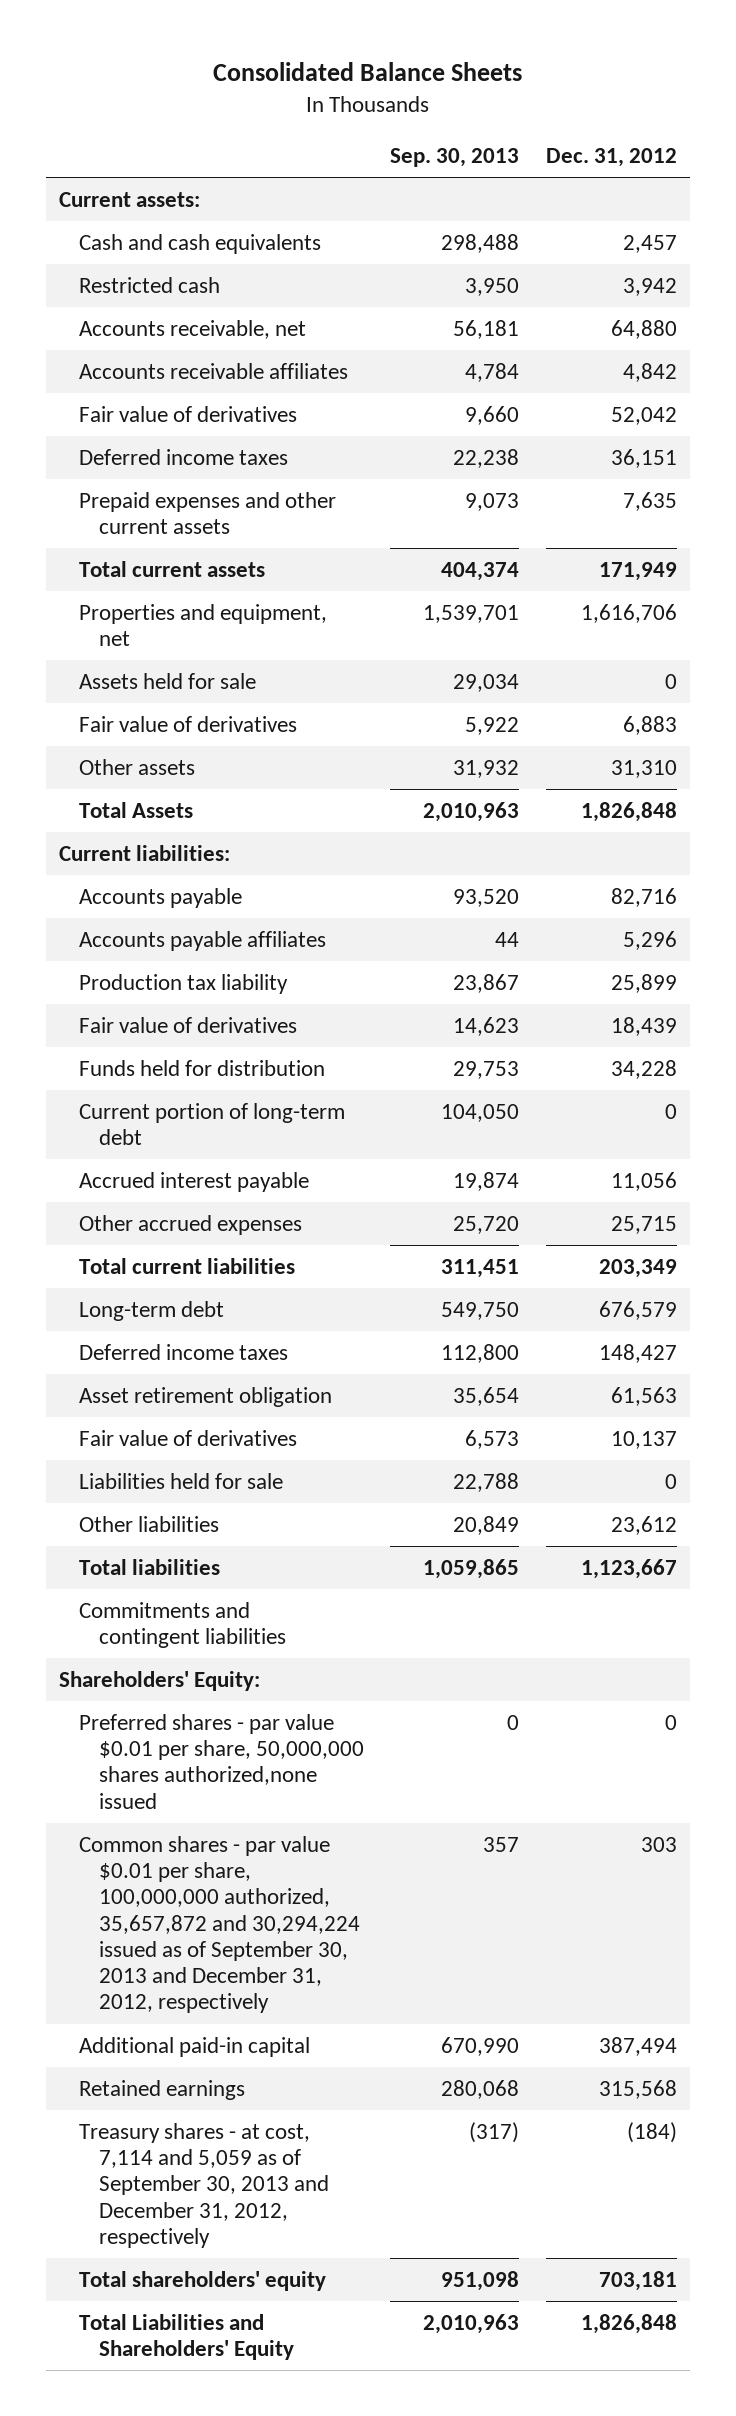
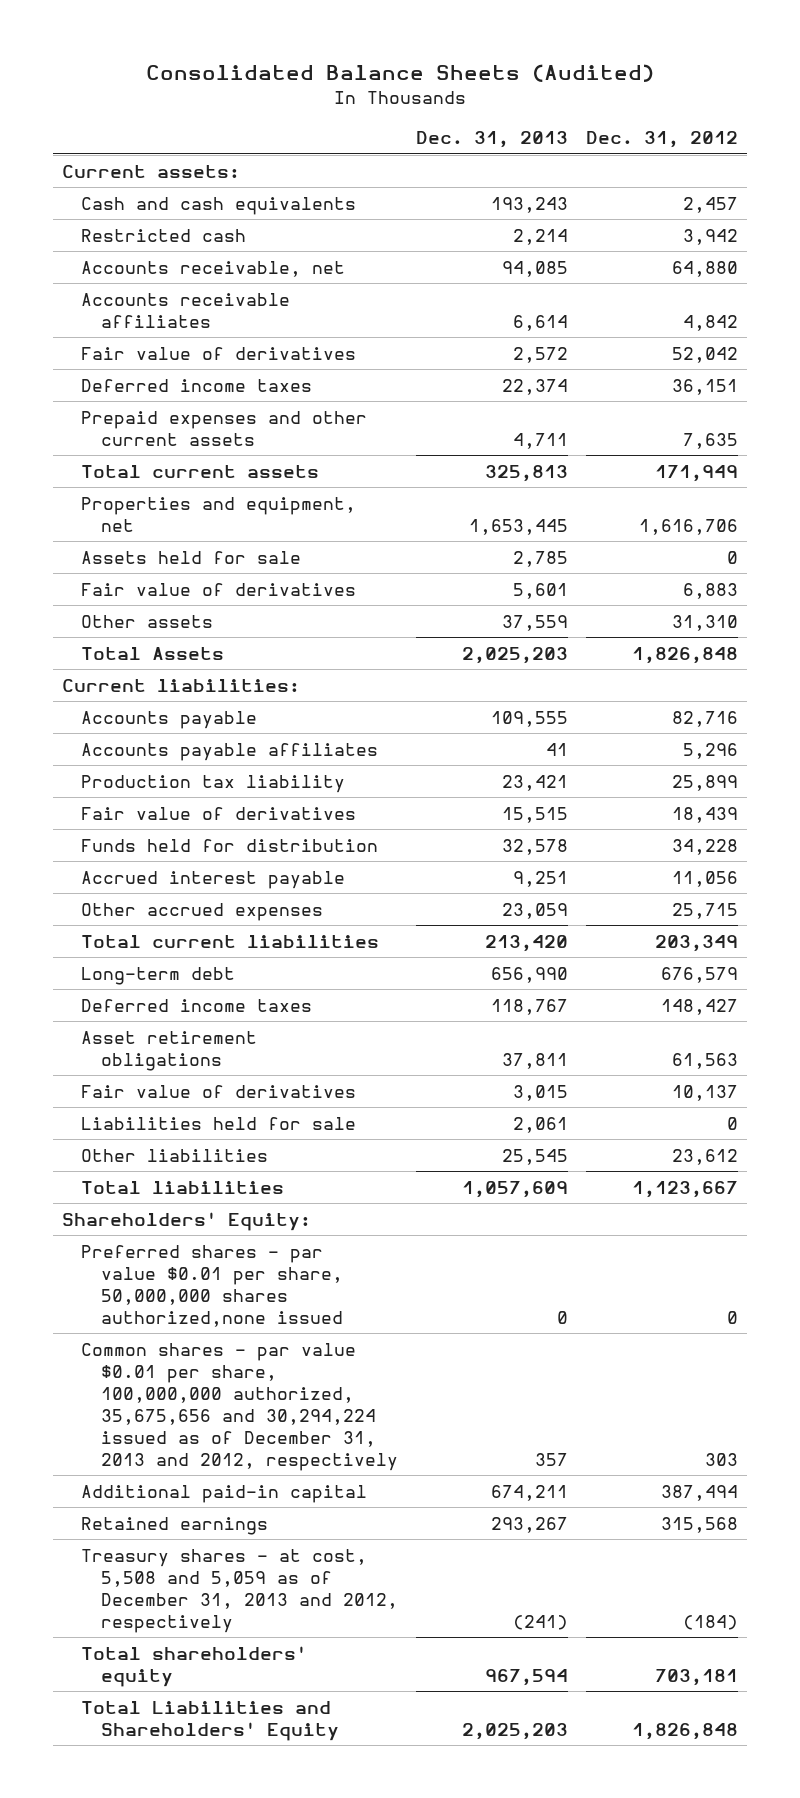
[213,62,523,82] Consolidated Balance Sheets -> [146,63,655,82] Consolidated Balance Sheets (Audited)
[390,147,520,167] Sep. 30, 2013 -> none
none -> [416,131,569,149] Dec. 31, 2013
[79,1102,346,1146] Current portion of long-term debt -> none
[79,1386,333,1407] Asset retirement obligation -> [81,1030,258,1071] Asset retirement obligations
[79,1601,287,1649] Commitments and contingent liabilities -> none
[79,1835,361,2014] Common shares - par value $0.01 per share, 100,000,000 authorized, 35,657,872 and 30,294,224 issued as of September 30, 2013 and December 31, 2012, respectively -> [81,1342,399,1471] Common shares - par value $0.01 per share, 100,000,000 authorized, 35,675,656 and 30,294,224 issued as of December 31, 2013 and 2012, respectively
[79,2122,330,2248] Treasury shares - at cost, 7,114 and 5,059 as of September 30, 2013 and December 31, 2012, respectively -> [81,1548,399,1633] Treasury shares - at cost, 5,508 and 5,059 as of December 31, 2013 and 2012, respectively

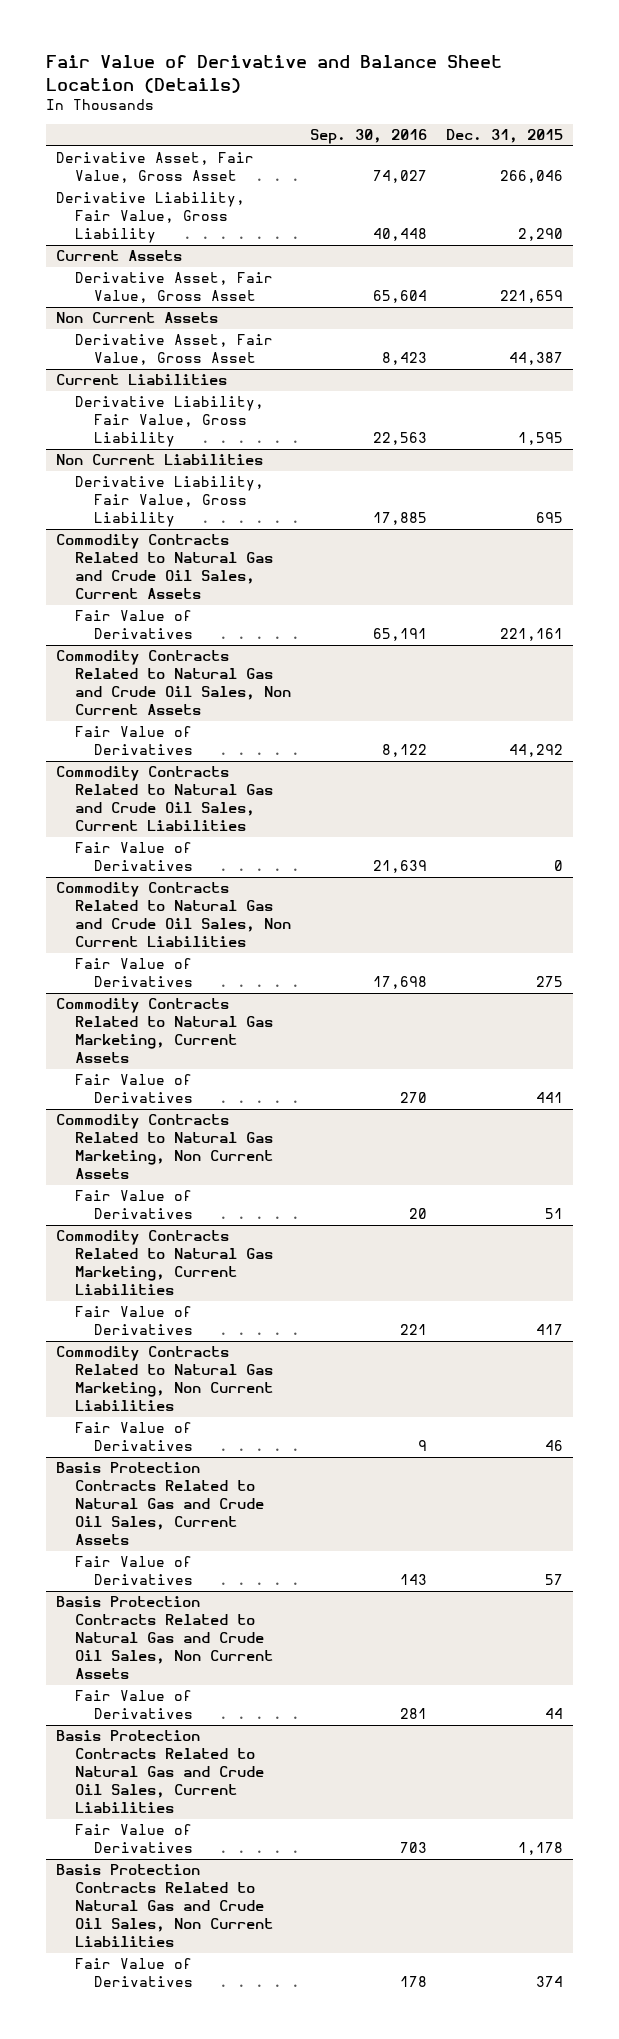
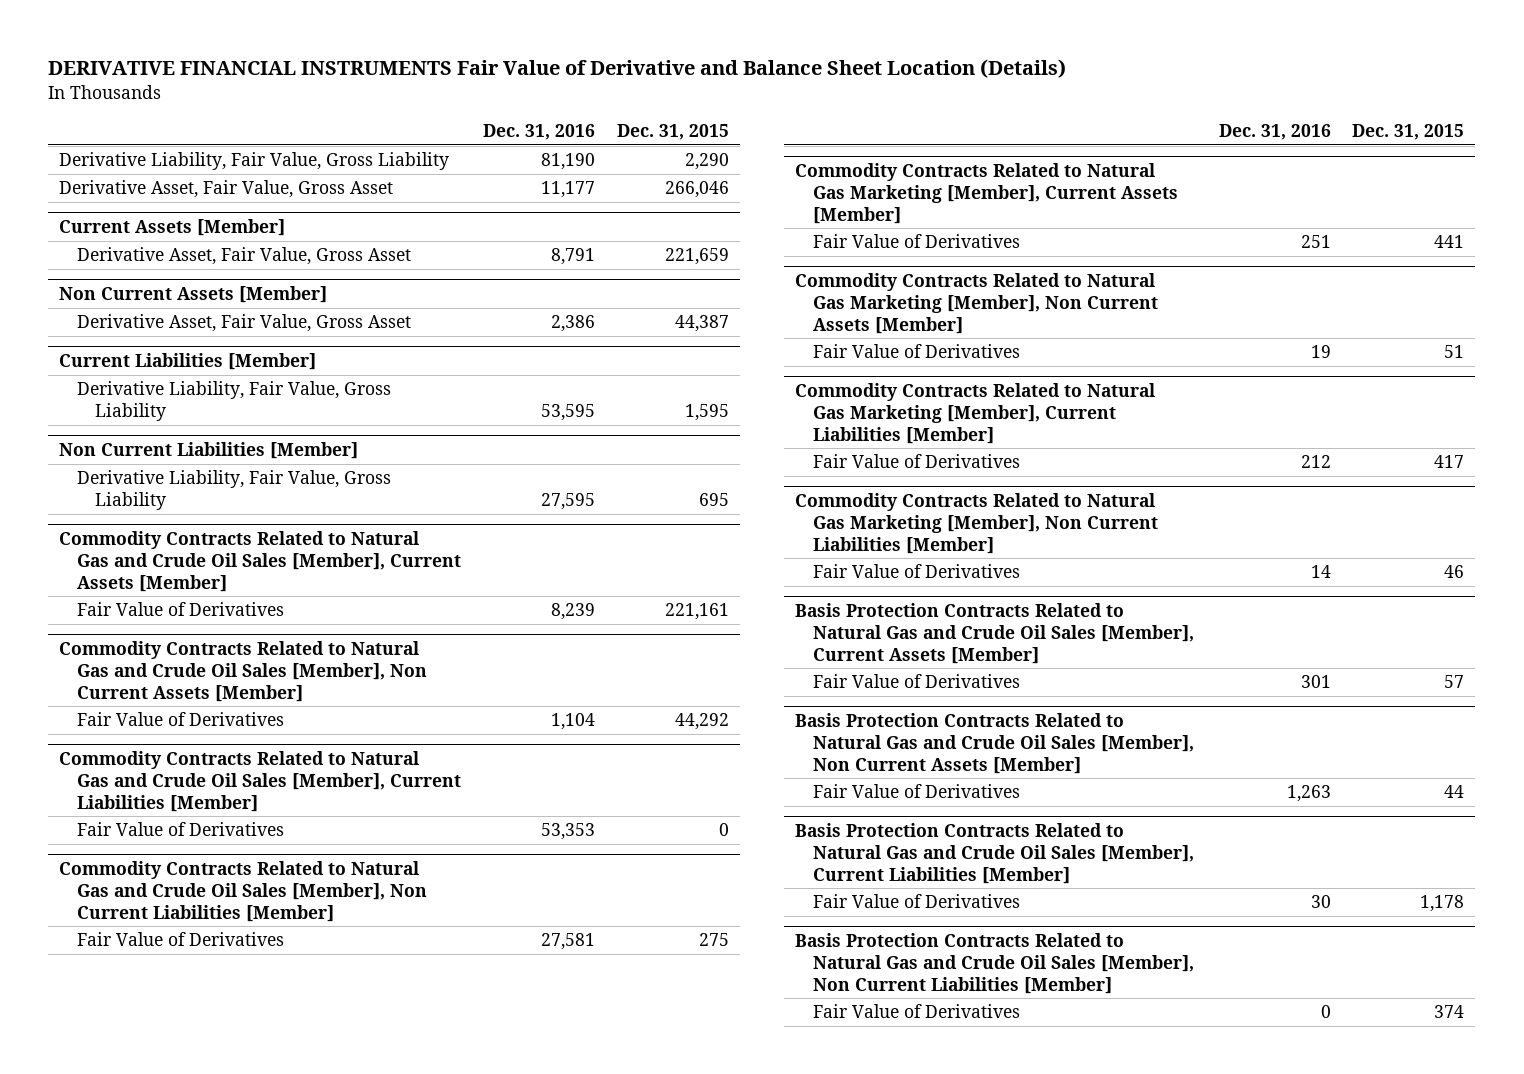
[46,55,503,93] Fair Value of Derivative and Balance Sheet Location (Details) -> [48,59,1067,79] DERIVATIVE FINANCIAL INSTRUMENTS Fair Value of Derivative and Balance Sheet Location (Details)
[310,129,428,145] Sep. 30, 2016 -> none
none -> [483,123,596,140] Dec. 31, 2016
[55,152,254,184] Derivative Asset, Fair Value, Gross Asset -> [59,180,394,199] Derivative Asset, Fair Value, Gross Asset
[55,250,182,262] Current Assets -> [59,219,286,237] Current Assets [Member]
[55,312,218,324] Non Current Assets -> [59,286,328,304] Non Current Assets [Member]
[55,374,227,386] Current Liabilities -> [59,353,317,371] Current Liabilities [Member]
[55,454,263,466] Non Current Liabilities -> [59,442,359,460] Non Current Liabilities [Member]
[55,534,273,600] Commodity Contracts Related to Natural Gas and Crude Oil Sales, Current Assets -> [59,531,462,592] Commodity Contracts Related to Natural Gas and Crude Oil Sales [Member], Current Assets [Member]
[55,650,291,716] Commodity Contracts Related to Natural Gas and Crude Oil Sales, Non Current Assets -> [59,641,428,702] Commodity Contracts Related to Natural Gas and Crude Oil Sales [Member], Non Current Assets [Member]
[55,766,273,832] Commodity Contracts Related to Natural Gas and Crude Oil Sales, Current Liabilities -> [59,751,462,812] Commodity Contracts Related to Natural Gas and Crude Oil Sales [Member], Current Liabilities [Member]
[55,882,291,948] Commodity Contracts Related to Natural Gas and Crude Oil Sales, Non Current Liabilities -> [59,861,428,922] Commodity Contracts Related to Natural Gas and Crude Oil Sales [Member], Non Current Liabilities [Member]
[55,998,273,1064] Commodity Contracts Related to Natural Gas Marketing, Current Assets -> [794,163,1178,224] Commodity Contracts Related to Natural Gas Marketing [Member], Current Assets [Member]
[55,1114,273,1180] Commodity Contracts Related to Natural Gas Marketing, Non Current Assets -> [794,273,1158,334] Commodity Contracts Related to Natural Gas Marketing [Member], Non Current Assets [Member]
[55,1230,273,1296] Commodity Contracts Related to Natural Gas Marketing, Current Liabilities -> [794,383,1155,444] Commodity Contracts Related to Natural Gas Marketing [Member], Current Liabilities [Member]
[55,1346,273,1412] Commodity Contracts Related to Natural Gas Marketing, Non Current Liabilities -> [794,493,1158,554] Commodity Contracts Related to Natural Gas Marketing [Member], Non Current Liabilities [Member]
[55,1462,264,1546] Basis Protection Contracts Related to Natural Gas and Crude Oil Sales, Current Assets -> [794,603,1194,664] Basis Protection Contracts Related to Natural Gas and Crude Oil Sales [Member], Current Assets [Member]
[55,1596,273,1680] Basis Protection Contracts Related to Natural Gas and Crude Oil Sales, Non Current Assets -> [794,713,1194,774] Basis Protection Contracts Related to Natural Gas and Crude Oil Sales [Member], Non Current Assets [Member]
[55,1730,264,1814] Basis Protection Contracts Related to Natural Gas and Crude Oil Sales, Current Liabilities -> [794,823,1194,884] Basis Protection Contracts Related to Natural Gas and Crude Oil Sales [Member], Current Liabilities [Member]
[55,1864,273,1948] Basis Protection Contracts Related to Natural Gas and Crude Oil Sales, Non Current Liabilities -> [794,933,1194,994] Basis Protection Contracts Related to Natural Gas and Crude Oil Sales [Member], Non Current Liabilities [Member]

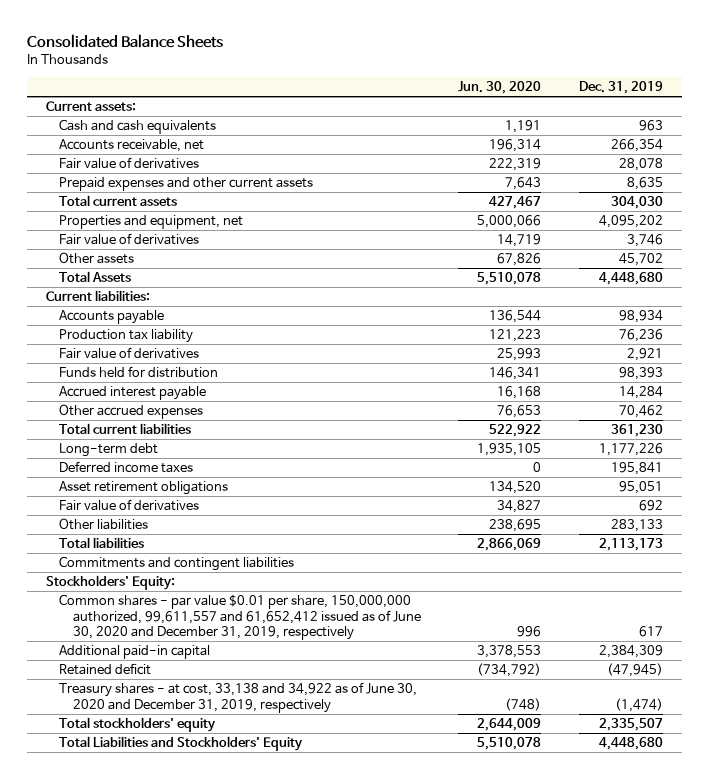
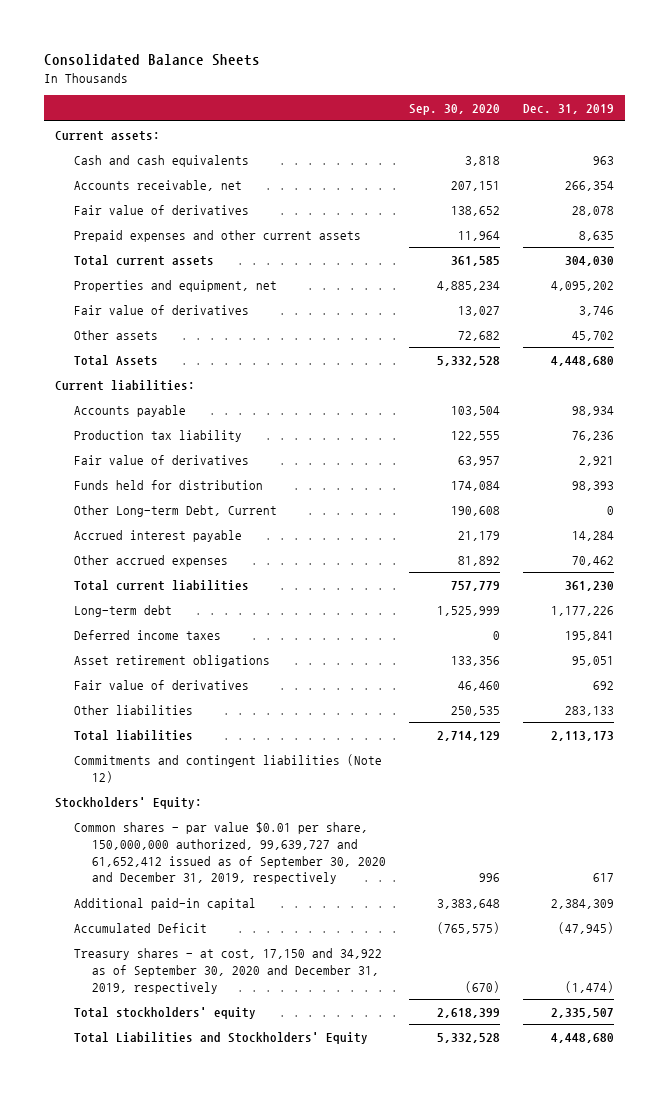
[458,81,542,95] Jun. 30, 2020 -> none
none -> [409,104,501,116] Sep. 30, 2020
none -> [73,504,277,517] Other Long-term Debt, Current
[59,556,295,572] Commitments and contingent liabilities -> [73,753,382,783] Commitments and contingent liabilities (Note 12)
[59,594,421,641] Common shares - par value $0.01 per share, 150,000,000 authorized, 99,611,557 and 61,652,412 issued as of June 30, 2020 and December 31, 2019, respectively -> [73,821,387,885] Common shares - par value $0.01 per share, 150,000,000 authorized, 99,639,727 and 61,652,412 issued as of September 30, 2020 and December 31, 2019, respectively
[59,663,152,676] Retained deficit -> [73,922,207,933] Accumulated Deficit
[59,682,418,713] Treasury shares - at cost, 33,138 and 34,922 as of June 30, 2020 and December 31, 2019, respectively -> [73,947,382,994] Treasury shares - at cost, 17,150 and 34,922 as of September 30, 2020 and December 31, 2019, respectively

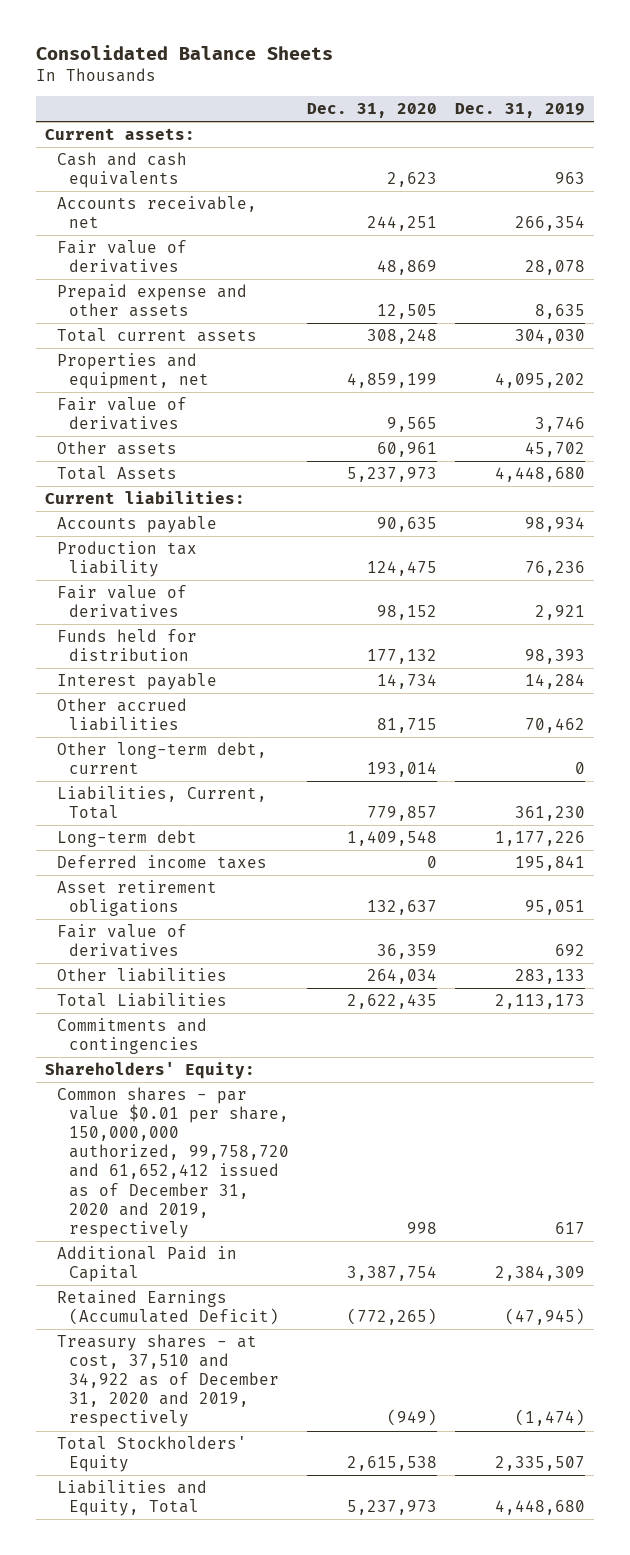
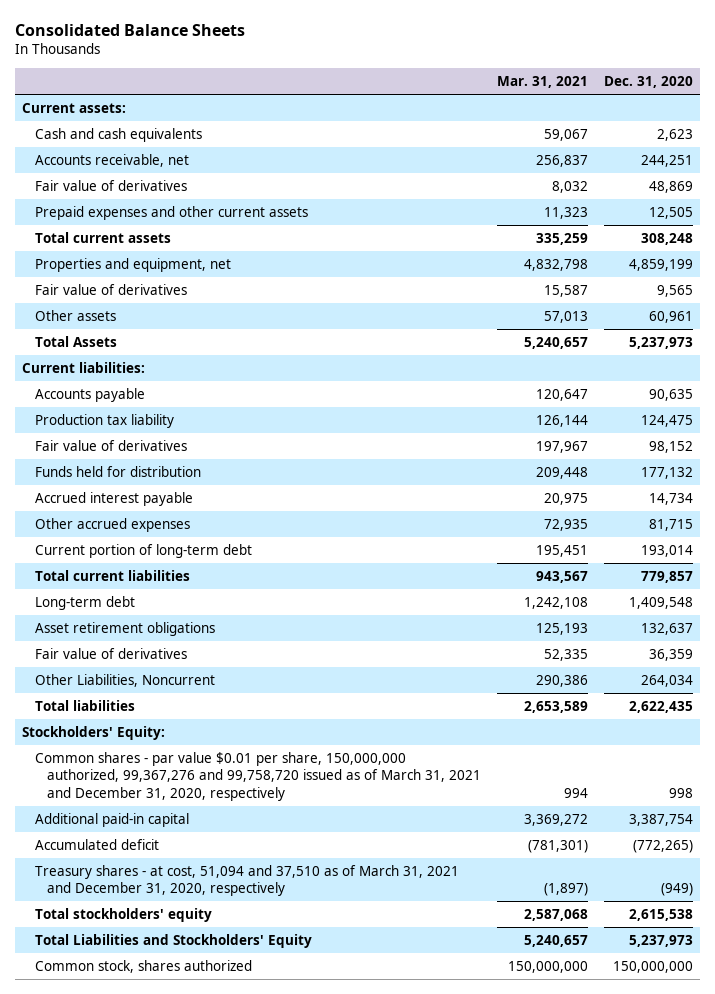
[454,102,585,118] Dec. 31, 2019 -> none
none -> [497,76,589,89] Mar. 31, 2021
[56,283,247,318] Prepaid expense and other assets -> [34,205,308,220] Prepaid expenses and other current assets
[56,672,217,690] Interest payable -> [34,491,193,506] Accrued interest payable
[56,697,187,732] Other accrued liabilities -> [34,517,190,532] Other accrued expenses
[56,741,267,775] Other long-term debt, current -> [34,543,252,558] Current portion of long-term debt
[56,785,267,820] Liabilities, Current, Total -> [34,569,190,581] Total current liabilities
[56,854,267,869] Deferred income taxes -> none
[56,1017,207,1055] Commitments and contingencies -> none
[56,967,227,982] Other liabilities -> [34,673,215,687] Other Liabilities, Noncurrent
[56,992,227,1007] Total Liabilities -> [34,699,135,711] Total liabilities
[44,1061,255,1079] Shareholders' Equity: -> [22,725,166,740] Stockholders' Equity:
[56,1086,289,1238] Common shares - par value $0.01 per share, 150,000,000 authorized, 99,758,720 and 61,652,412 issued as of December 31, 2020 and 2019, respectively -> [34,751,482,801] Common shares - par value $0.01 per share, 150,000,000 authorized, 99,367,276 and 99,758,720 issued as of March 31, 2021 and December 31, 2020, respectively
[56,1245,237,1283] Additional Paid in Capital -> [34,812,189,827] Additional paid-in capital
[56,1289,279,1326] Retained Earnings (Accumulated Deficit) -> [34,838,159,850] Accumulated deficit
[56,1333,279,1428] Treasury shares - at cost, 37,510 and 34,922 as of December 31, 2020 and 2019, respectively -> [34,864,459,897] Treasury shares - at cost, 51,094 and 37,510 as of March 31, 2021 and December 31, 2020, respectively
[56,1435,247,1473] Total Stockholders' Equity -> [34,907,212,922] Total stockholders' equity
[56,1479,207,1517] Liabilities and Equity, Total -> [34,933,312,948] Total Liabilities and Stockholders' Equity
none -> [34,959,252,973] Common stock, shares authorized

